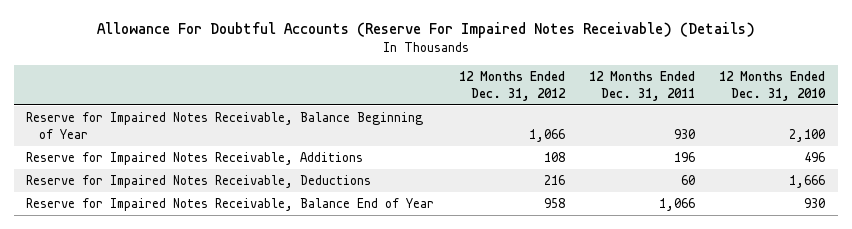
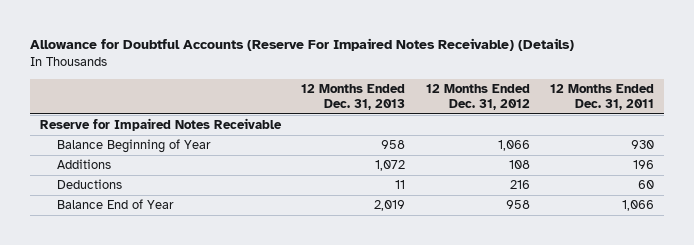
[96,22,755,39] Allowance For Doubtful Accounts (Reserve For Impaired Notes Receivable) (Details) -> [30,38,575,52] Allowance for Doubtful Accounts (Reserve For Impaired Notes Receivable) (Details)
[719,71,827,101] 12 Months Ended Dec. 31, 2010 -> none
none -> [301,83,406,111] 12 Months Ended Dec. 31, 2013
none -> [40,118,283,132] Reserve for Impaired Notes Receivable
[26,112,424,139] Reserve for Impaired Notes Receivable, Balance Beginning of Year -> [57,139,212,154] Balance Beginning of Year
[26,152,364,166] Reserve for Impaired Notes Receivable, Additions -> [57,159,112,170] Additions
[26,175,372,189] Reserve for Impaired Notes Receivable, Deductions -> [57,179,123,190] Deductions
[26,198,435,212] Reserve for Impaired Notes Receivable, Balance End of Year -> [57,199,175,210] Balance End of Year

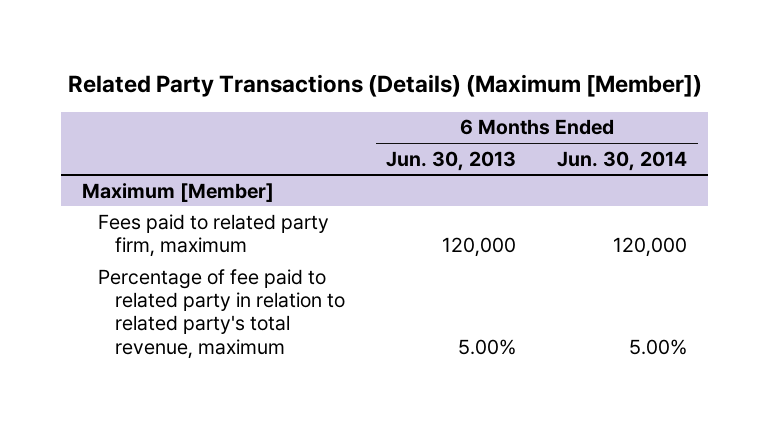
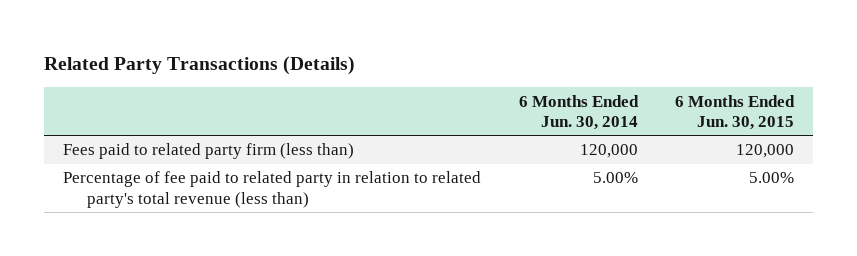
[67,74,702,98] Related Party Transactions (Details) (Maximum [Member]) -> [44,56,356,76] Related Party Transactions (Details)
[385,150,516,171] Jun. 30, 2013 -> none
none -> [675,94,796,130] 6 Months Ended Jun. 30, 2015
[81,182,274,202] Maximum [Member] -> none
[98,213,330,258] Fees paid to related party firm, maximum -> [62,143,354,160] Fees paid to related party firm (less than)
[98,268,345,359] Percentage of fee paid to related party in relation to related party's total revenue, maximum -> [62,171,481,208] Percentage of fee paid to related party in relation to related party's total revenue (less than)

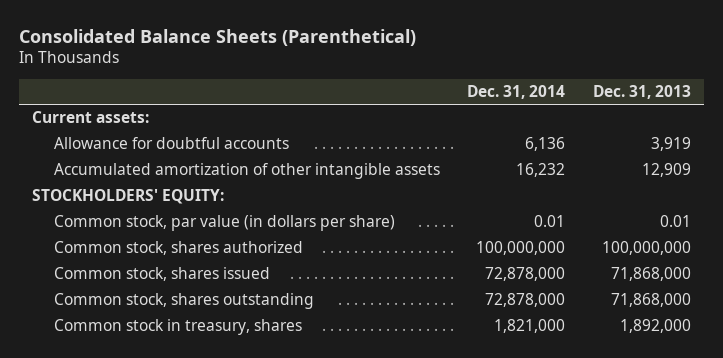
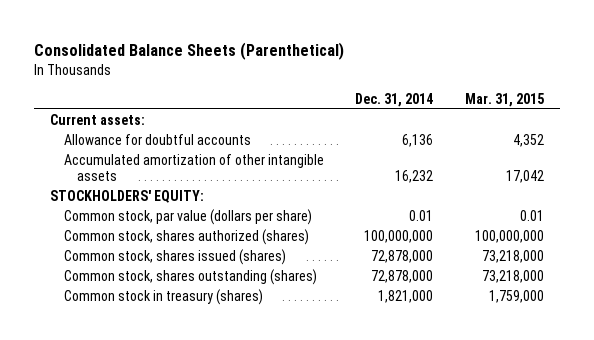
[592,85,691,100] Dec. 31, 2013 -> none
none -> [464,92,544,107] Mar. 31, 2015
[53,215,395,232] Common stock, par value (in dollars per share) -> [63,209,312,226] Common stock, par value (dollars per share)
[53,241,303,256] Common stock, shares authorized -> [63,229,309,246] Common stock, shares authorized (shares)
[53,267,270,282] Common stock, shares issued -> [63,249,286,266] Common stock, shares issued (shares)
[53,293,314,310] Common stock, shares outstanding -> [63,269,317,286] Common stock, shares outstanding (shares)
[53,319,302,336] Common stock in treasury, shares -> [63,289,263,306] Common stock in treasury (shares)

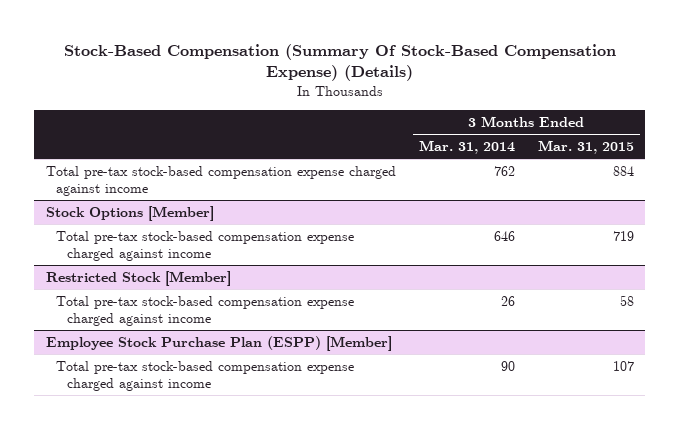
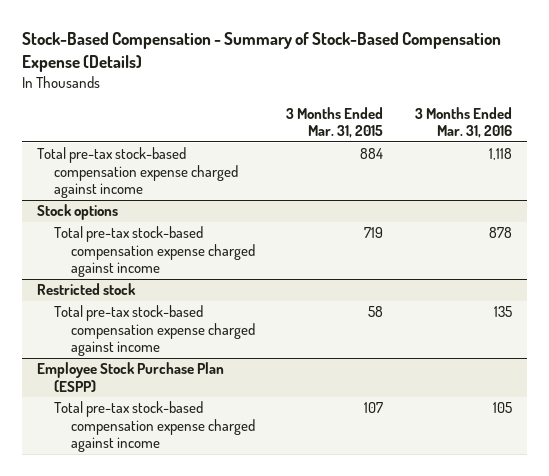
[63,43,616,82] Stock-Based Compensation (Summary Of Stock-Based Compensation Expense) (Details) -> [21,31,501,72] Stock-Based Compensation - Summary of Stock-Based Compensation Expense (Details)
[418,140,515,155] Mar. 31, 2014 -> none
none -> [414,106,512,139] 3 Months Ended Mar. 31, 2016
[45,205,214,221] Stock Options [Member] -> [37,204,119,221] Stock options
[45,270,231,286] Restricted Stock [Member] -> [37,283,137,296] Restricted stock
[45,335,392,351] Employee Stock Purchase Plan (ESPP) [Member] -> [37,362,225,392] Employee Stock Purchase Plan (ESPP)

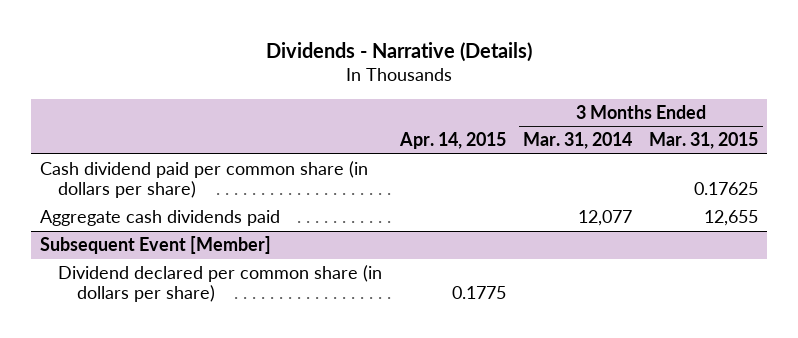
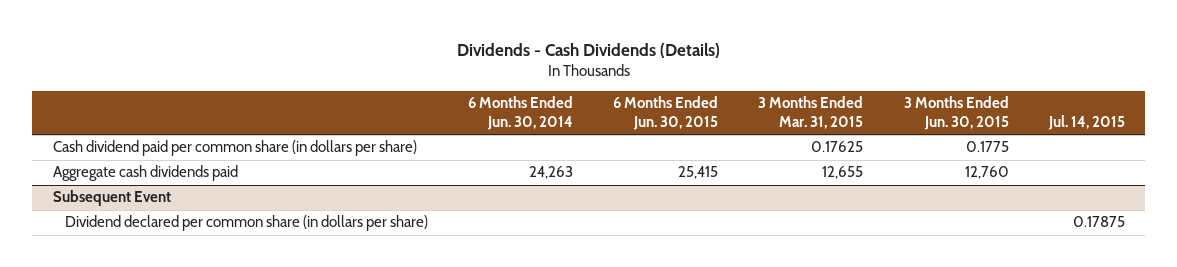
[266,42,533,63] Dividends - Narrative (Details) -> [456,42,720,58] Dividends - Cash Dividends (Details)
[398,132,506,150] Apr. 14, 2015 -> none
[523,132,633,150] Mar. 31, 2014 -> none
none -> [468,96,574,130] 6 Months Ended Jun. 30, 2014
none -> [613,96,719,130] 6 Months Ended Jun. 30, 2015
none -> [903,96,1009,130] 3 Months Ended Jun. 30, 2015
none -> [1047,114,1125,130] Jul. 14, 2015
[39,236,271,255] Subsequent Event [Member] -> [52,190,171,207] Subsequent Event

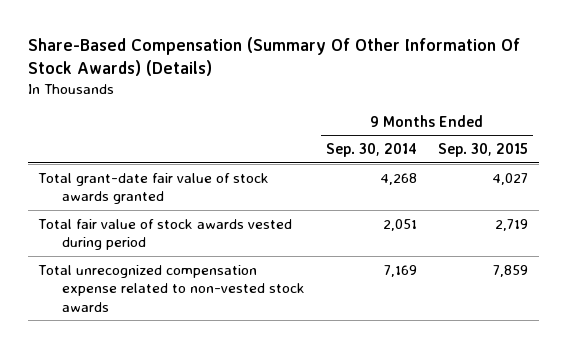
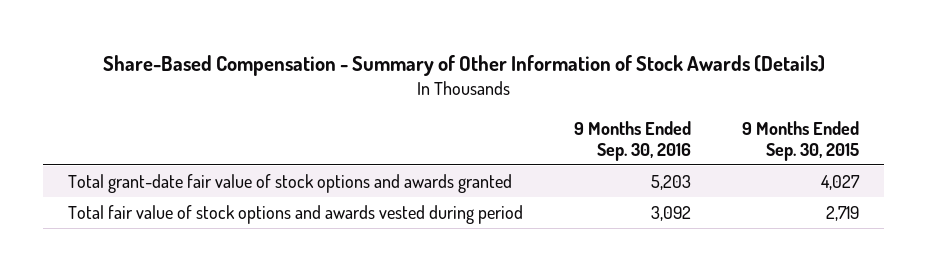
[27,36,520,76] Share-Based Compensation (Summary Of Other Information Of Stock Awards) (Details) -> [102,54,825,76] Share-Based Compensation - Summary of Other Information of Stock Awards (Details)
[325,143,417,158] Sep. 30, 2014 -> none
none -> [574,120,692,161] 9 Months Ended Sep. 30, 2016
[38,264,305,312] Total unrecognized compensation expense related to non-vested stock awards -> none
[38,172,270,205] Total grant-date fair value of stock awards granted -> [68,173,513,193] Total grant-date fair value of stock options and awards granted
[38,218,293,251] Total fair value of stock awards vested during period -> [68,204,524,224] Total fair value of stock options and awards vested during period

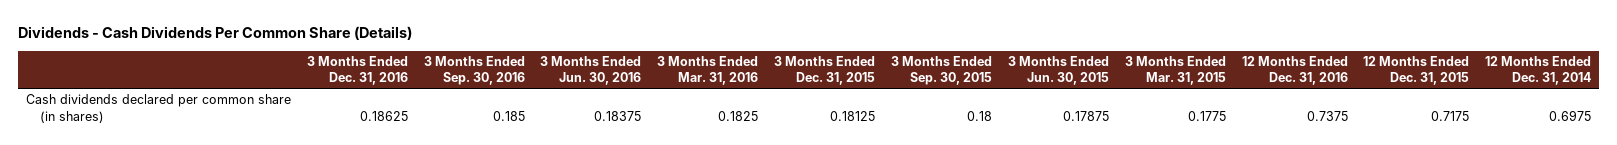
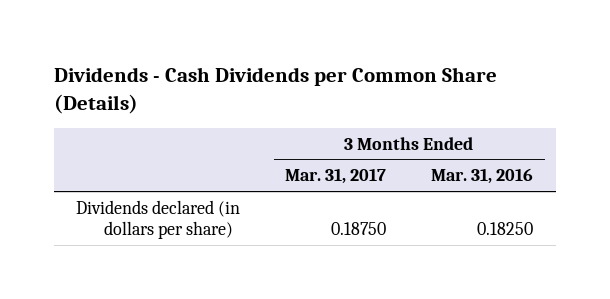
[18,25,413,40] Dividends - Cash Dividends Per Common Share (Details) -> [53,66,497,114] Dividends - Cash Dividends per Common Share (Details)
[306,56,408,86] 3 Months Ended Dec. 31, 2016 -> none
[423,56,525,86] 3 Months Ended Sep. 30, 2016 -> none
[540,56,642,86] 3 Months Ended Jun. 30, 2016 -> none
[774,56,876,86] 3 Months Ended Dec. 31, 2015 -> none
[890,56,992,86] 3 Months Ended Sep. 30, 2015 -> none
[1007,56,1109,86] 3 Months Ended Jun. 30, 2015 -> none
[1124,56,1226,86] 3 Months Ended Mar. 31, 2015 -> none
[1241,56,1348,86] 12 Months Ended Dec. 31, 2016 -> none
[1363,56,1470,86] 12 Months Ended Dec. 31, 2015 -> none
[1485,56,1592,86] 12 Months Ended Dec. 31, 2014 -> none
none -> [285,168,387,185] Mar. 31, 2017
[25,94,291,123] Cash dividends declared per common share (in shares) -> [76,199,241,240] Dividends declared (in dollars per share)
[718,110,759,121] 0.1825 -> [477,222,534,236] 0.18250

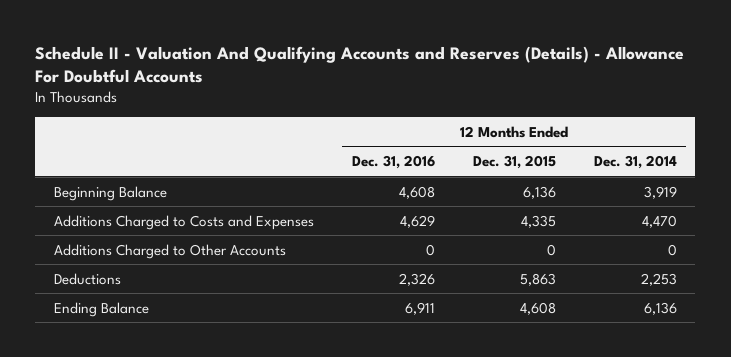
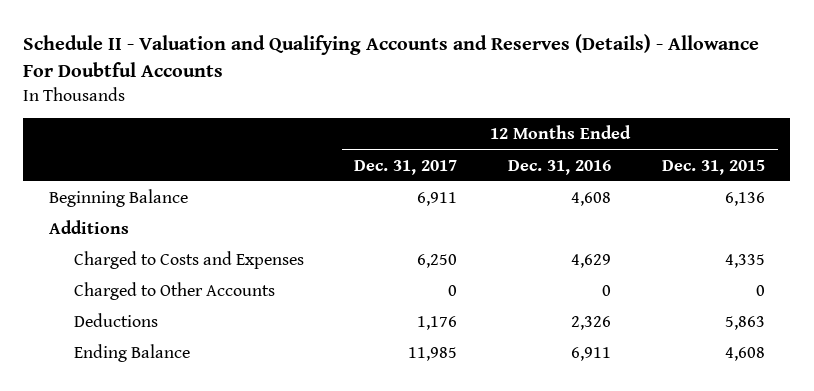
[35,45,685,83] Schedule II - Valuation And Qualifying Accounts and Reserves (Details) - Allowance For Doubtful Accounts -> [23,34,760,78] Schedule II - Valuation and Qualifying Accounts and Reserves (Details) - Allowance For Doubtful Accounts
[593,154,677,169] Dec. 31, 2014 -> none
none -> [354,159,458,175] Dec. 31, 2017
none -> [48,219,129,234] Additions
[54,214,315,230] Additions Charged to Costs and Expenses -> [73,250,304,269] Charged to Costs and Expenses
[54,243,287,259] Additions Charged to Other Accounts -> [73,281,275,300] Charged to Other Accounts

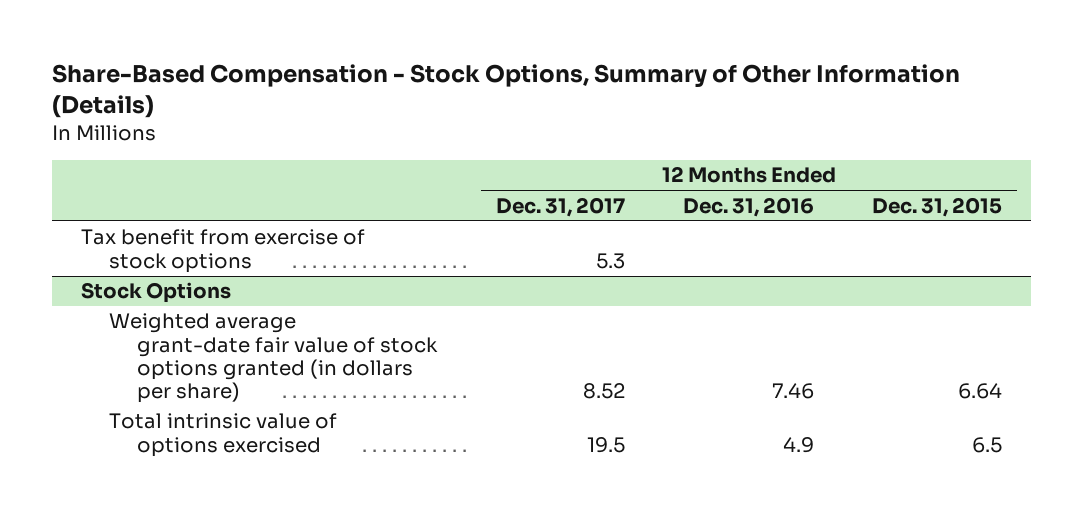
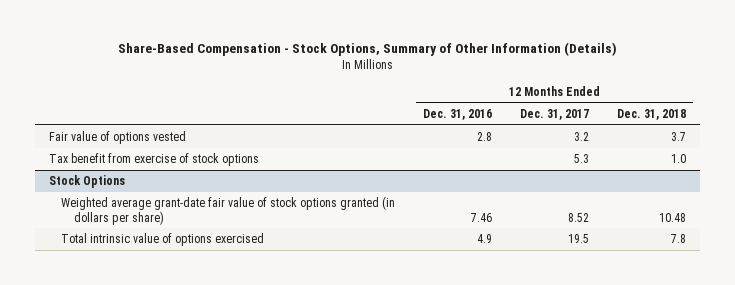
[872,196,1003,217] Dec. 31, 2015 -> none
none -> [617,109,687,121] Dec. 31, 2018
none -> [48,131,186,145] Fair value of options vested

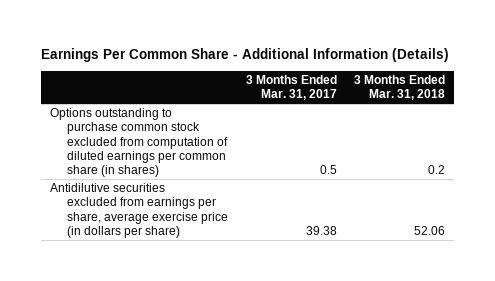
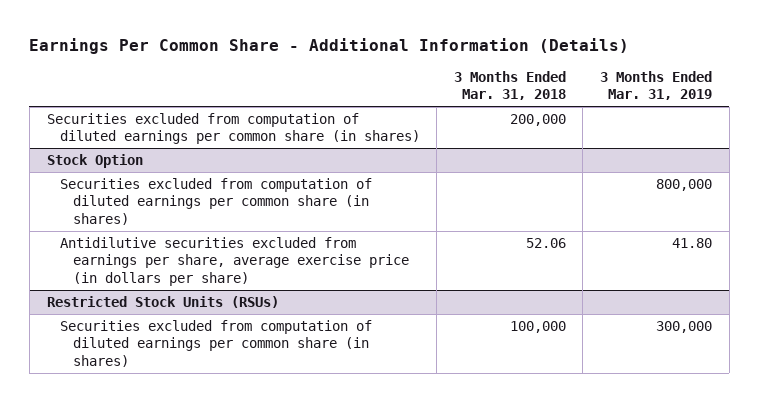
[245,75,337,101] 3 Months Ended Mar. 31, 2017 -> none
none -> [600,70,713,101] 3 Months Ended Mar. 31, 2019
[49,108,229,178] Options outstanding to purchase common stock excluded from computation of diluted earnings per common share (in shares) -> [46,112,420,145] Securities excluded from computation of diluted earnings per common share (in shares)
[428,165,446,175] 0.2 -> [509,113,566,126] 200,000
none -> [46,153,143,168] Stock Option
none -> [59,177,372,225] Securities excluded from computation of diluted earnings per common share (in shares)
none -> [46,295,279,308] Restricted Stock Units (RSUs)
none -> [59,319,372,367] Securities excluded from computation of diluted earnings per common share (in shares)

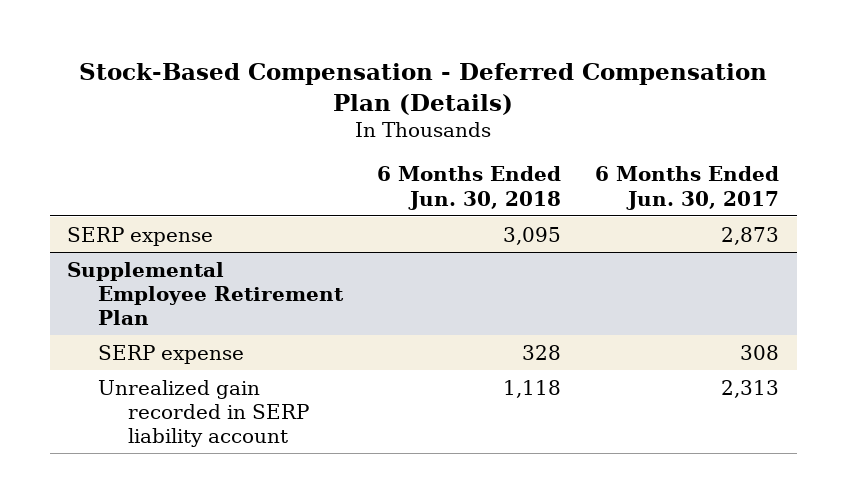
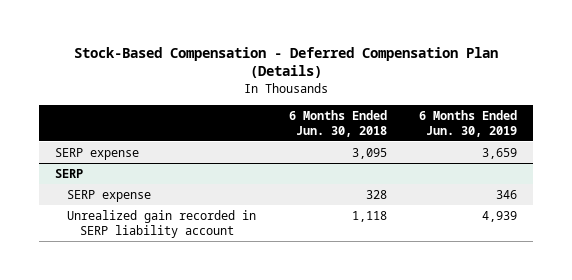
[595,166,780,210] 6 Months Ended Jun. 30, 2017 -> none
none -> [419,109,518,137] 6 Months Ended Jun. 30, 2019
[67,261,344,326] Supplemental Employee Retirement Plan -> [54,168,83,178] SERP

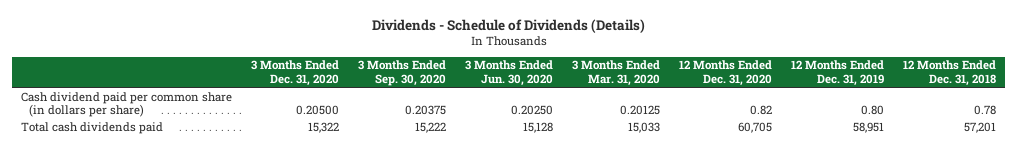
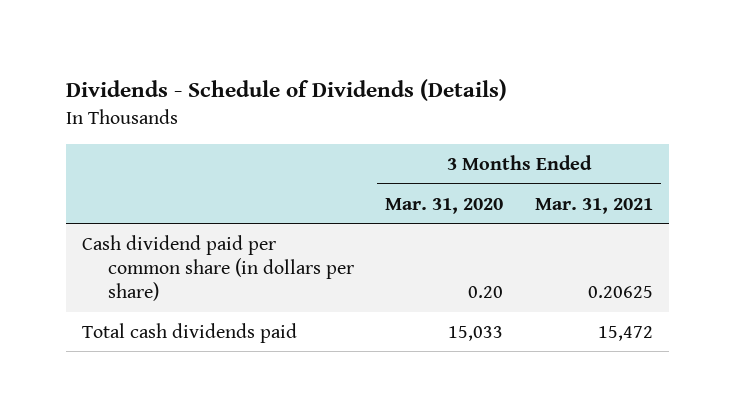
[251,60,340,86] 3 Months Ended Dec. 31, 2020 -> none
[358,60,447,86] 3 Months Ended Sep. 30, 2020 -> none
[465,60,554,86] 3 Months Ended Jun. 30, 2020 -> none
[679,60,773,86] 12 Months Ended Dec. 31, 2020 -> none
[790,60,884,86] 12 Months Ended Dec. 31, 2019 -> none
[902,60,996,86] 12 Months Ended Dec. 31, 2018 -> none
none -> [534,197,653,214] Mar. 31, 2021
[620,105,661,116] 0.20125 -> [468,286,504,299] 0.20

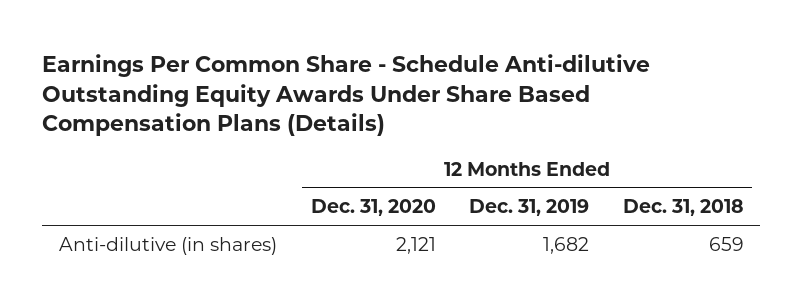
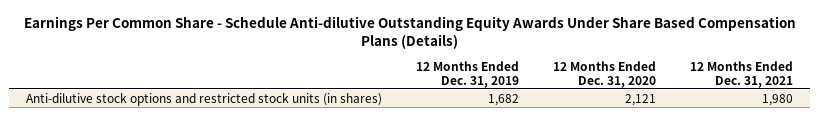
[622,199,744,217] Dec. 31, 2018 -> none
none -> [690,60,794,88] 12 Months Ended Dec. 31, 2021
[59,237,278,256] Anti-dilutive (in shares) -> [26,91,383,106] Anti-dilutive stock options and restricted stock units (in shares)

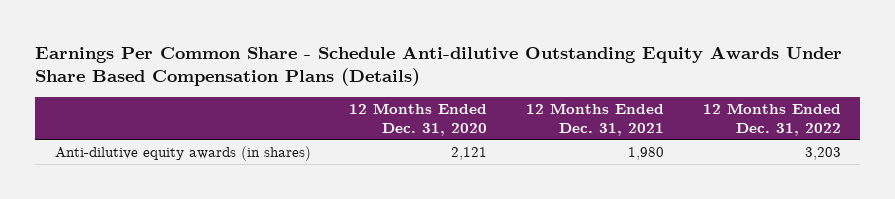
[416,60,520,88] 12 Months Ended Dec. 31, 2019 -> none
none -> [702,103,841,136] 12 Months Ended Dec. 31, 2022
[26,91,383,106] Anti-dilutive stock options and restricted stock units (in shares) -> [54,146,311,162] Anti-dilutive equity awards (in shares)

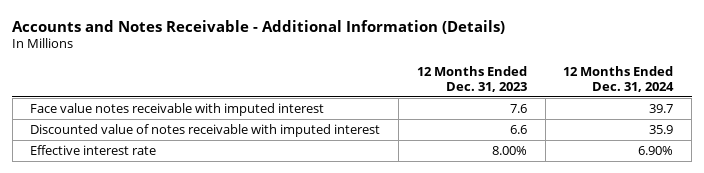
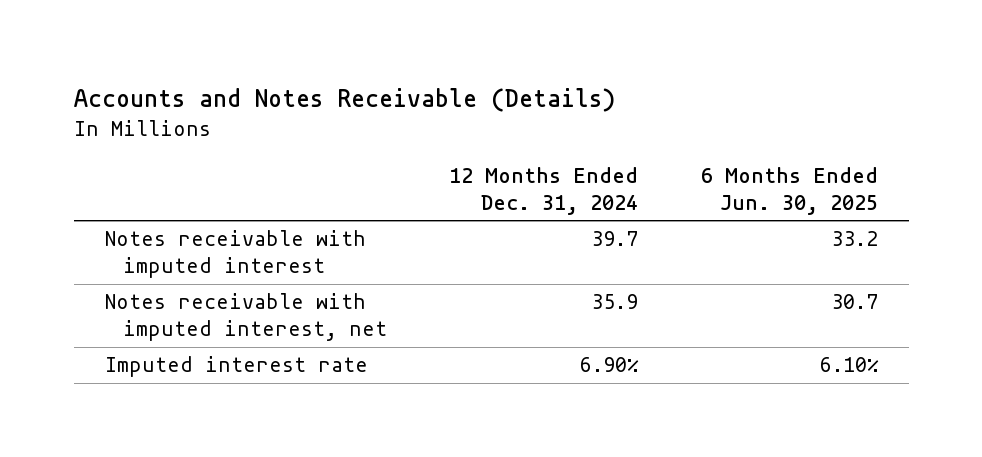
[12,19,506,34] Accounts and Notes Receivable - Additional Information (Details) -> [73,87,615,112] Accounts and Notes Receivable (Details)
[416,66,527,92] 12 Months Ended Dec. 31, 2023 -> none
none -> [700,166,878,215] 6 Months Ended Jun. 30, 2025
[30,103,325,117] Face value notes receivable with imputed interest -> [104,230,366,279] Notes receivable with imputed interest
[30,124,381,138] Discounted value of notes receivable with imputed interest -> [104,293,387,342] Notes receivable with imputed interest, net
[30,145,157,156] Effective interest rate -> [104,356,368,378] Imputed interest rate

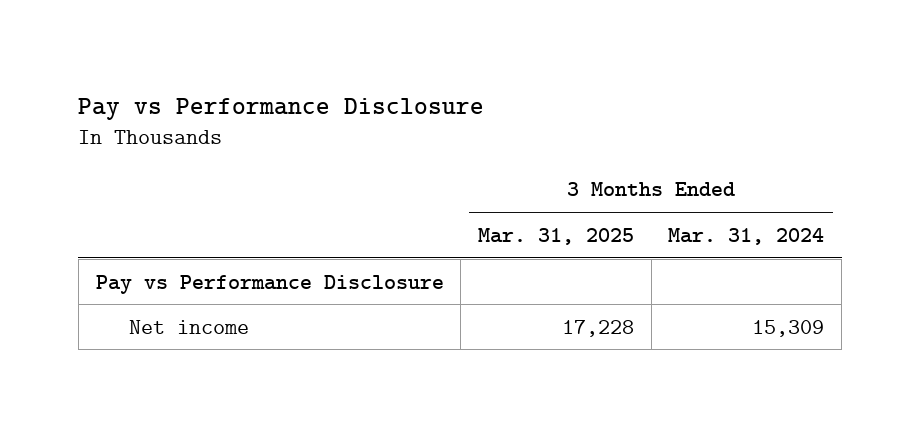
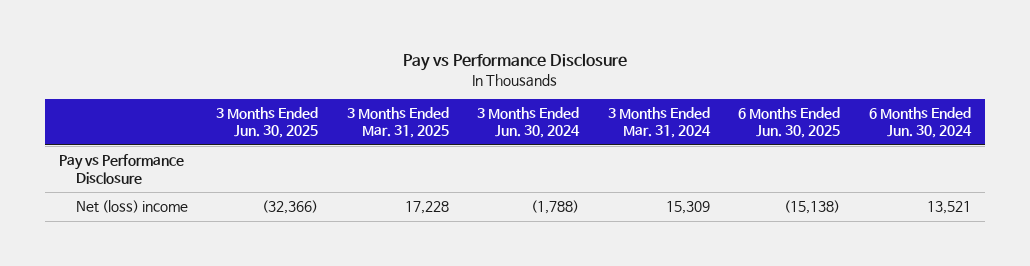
none -> [216,106,319,139] 3 Months Ended Jun. 30, 2025
none -> [477,106,581,139] 3 Months Ended Jun. 30, 2024
none -> [738,106,841,139] 6 Months Ended Jun. 30, 2025
none -> [868,106,972,139] 6 Months Ended Jun. 30, 2024
[129,319,250,334] Net income -> [75,200,188,214] Net (loss) income

